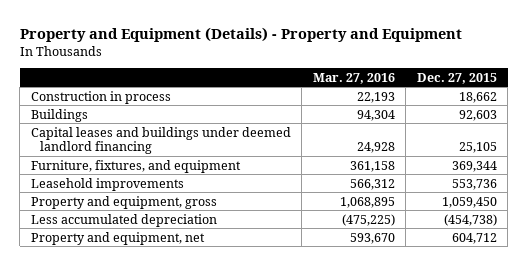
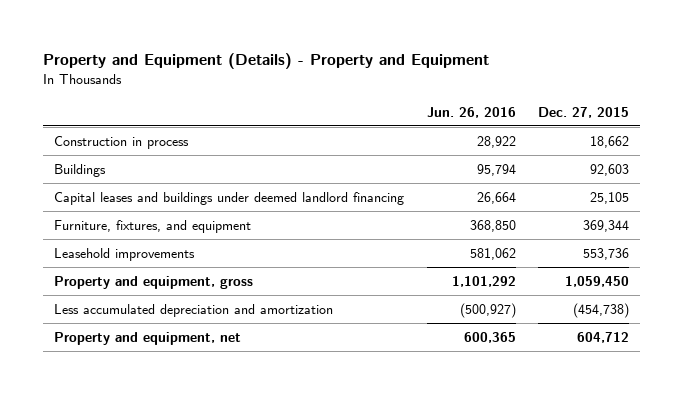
[312,72,395,84] Mar. 27, 2016 -> none
none -> [426,106,516,118] Jun. 26, 2016
[30,213,217,227] Less accumulated depreciation -> [54,303,334,317] Less accumulated depreciation and amortization

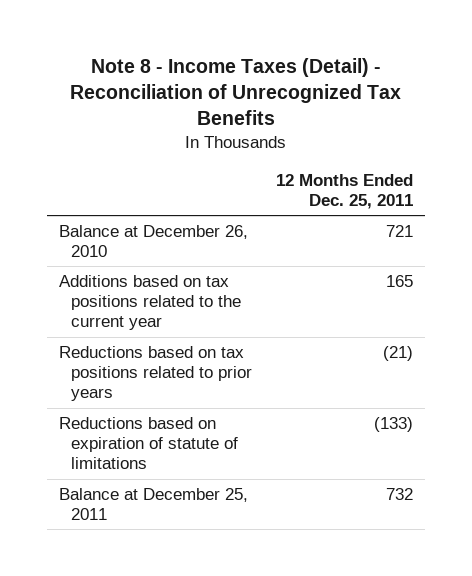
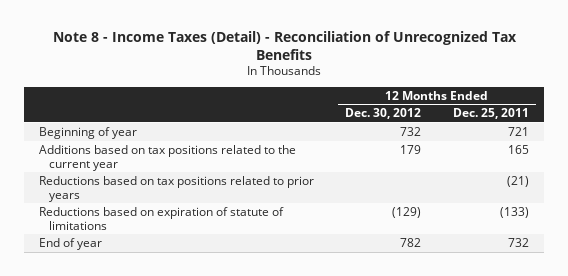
none -> [345,108,422,120] Dec. 30, 2012
[58,224,248,258] Balance at December 26, 2010 -> [39,126,138,139] Beginning of year
[58,487,248,521] Balance at December 25, 2011 -> [39,237,103,250] End of year

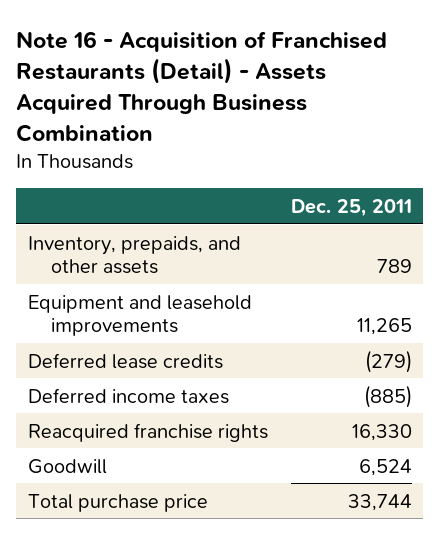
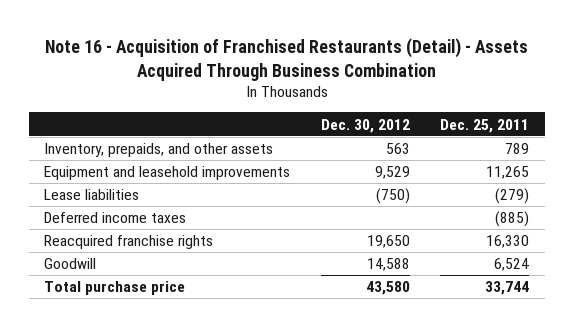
none -> [320,118,410,133] Dec. 30, 2012
[27,352,223,369] Deferred lease credits -> [44,189,140,201] Lease liabilities

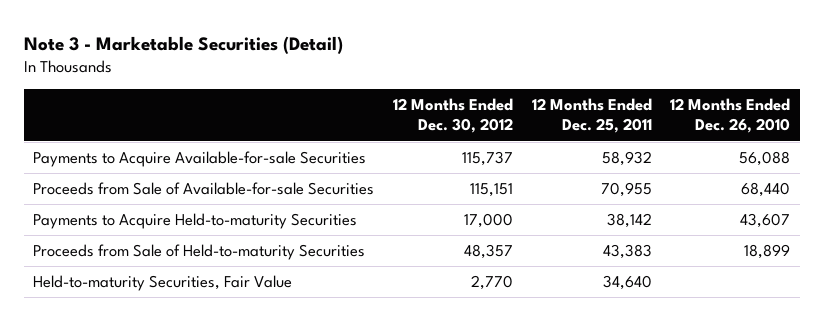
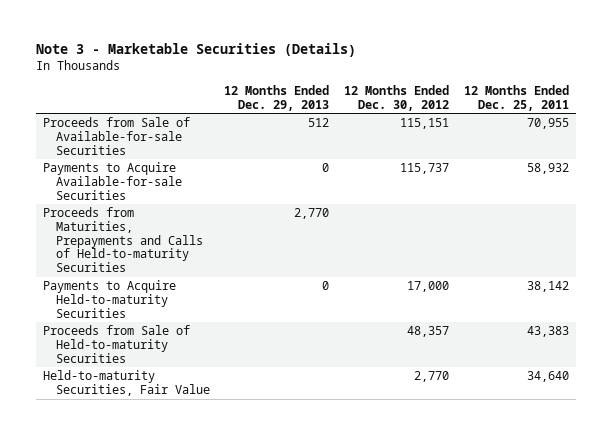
[23,35,343,54] Note 3 - Marketable Securities (Detail) -> [35,42,356,57] Note 3 - Marketable Securities (Details)
[670,97,791,134] 12 Months Ended Dec. 26, 2010 -> none
none -> [224,84,330,111] 12 Months Ended Dec. 29, 2013
[33,151,367,168] Payments to Acquire Available-for-sale Securities -> [42,162,182,200] Payments to Acquire Available-for-sale Securities
none -> [42,207,203,273] Proceeds from Maturities, Prepayments and Calls of Held-to-maturity Securities

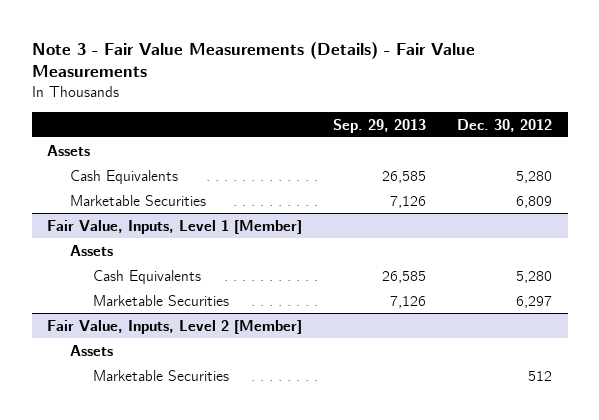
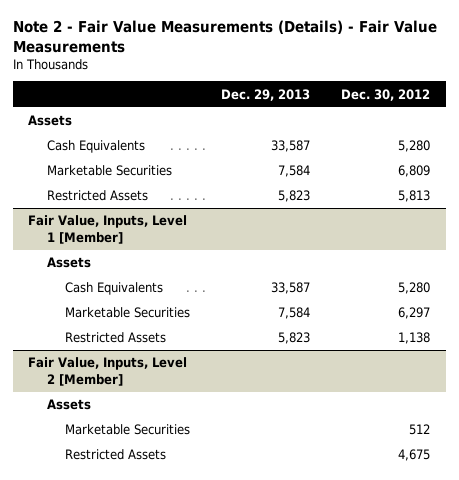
[31,41,475,78] Note 3 - Fair Value Measurements (Details) - Fair Value Measurements -> [12,20,437,53] Note 2 - Fair Value Measurements (Details) - Fair Value Measurements
[333,118,427,133] Sep. 29, 2013 -> none
none -> [221,88,311,101] Dec. 29, 2013
none -> [46,190,148,202] Restricted Assets
none -> [65,332,167,344] Restricted Assets
none -> [65,449,167,461] Restricted Assets

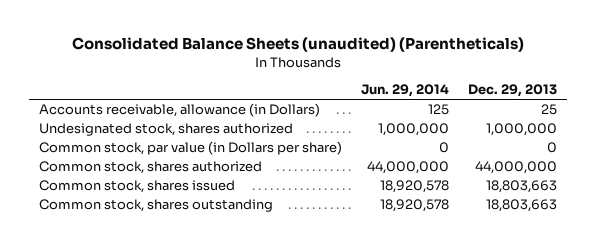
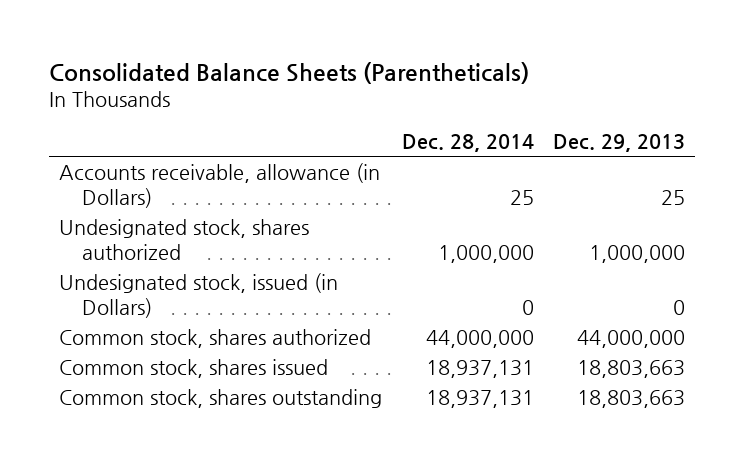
[71,37,524,53] Consolidated Balance Sheets (unaudited) (Parentheticals) -> [49,61,530,84] Consolidated Balance Sheets (Parentheticals)
[360,84,449,98] Jun. 29, 2014 -> none
none -> [401,133,534,152] Dec. 28, 2014
[38,141,342,156] Common stock, par value (in Dollars per share) -> none
none -> [58,273,338,318] Undesignated stock, issued (in Dollars)

